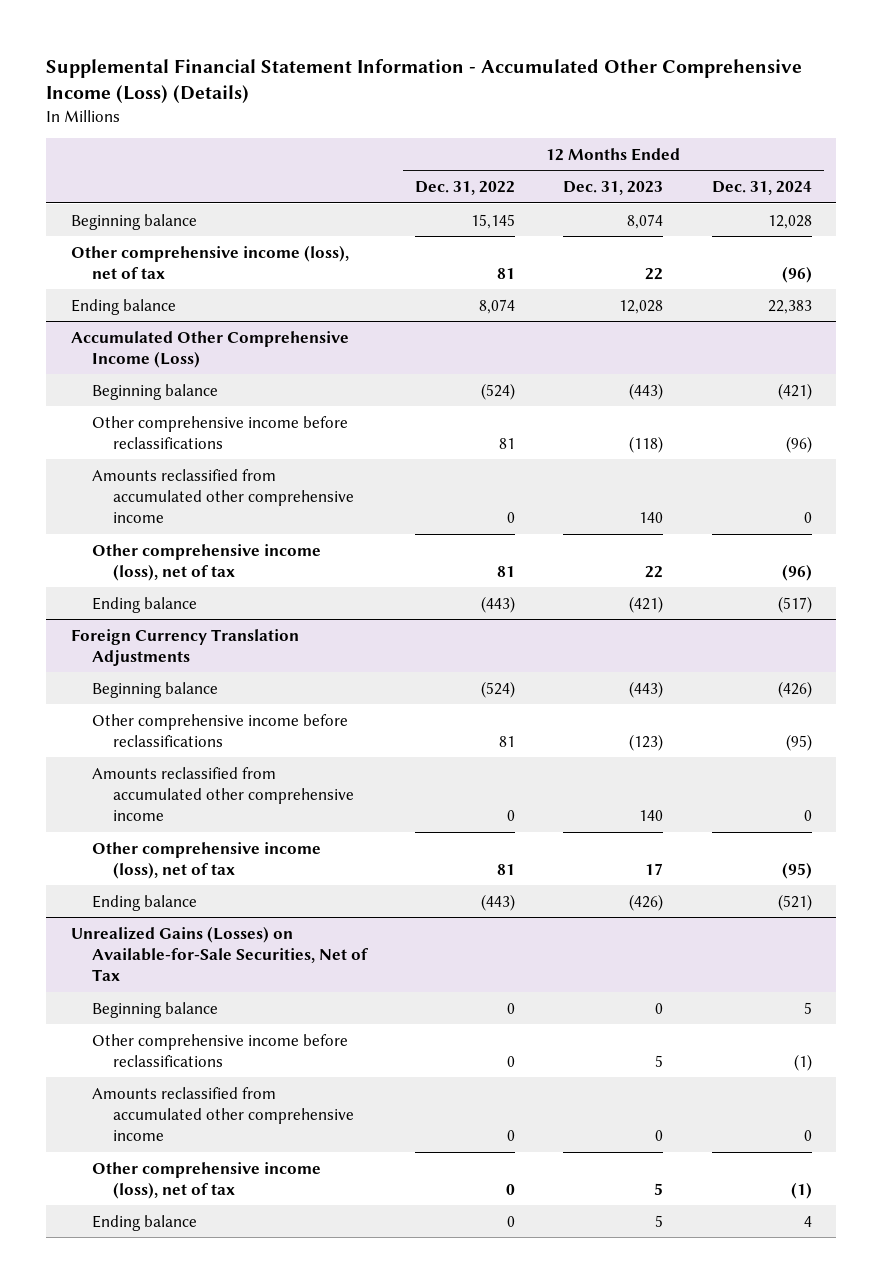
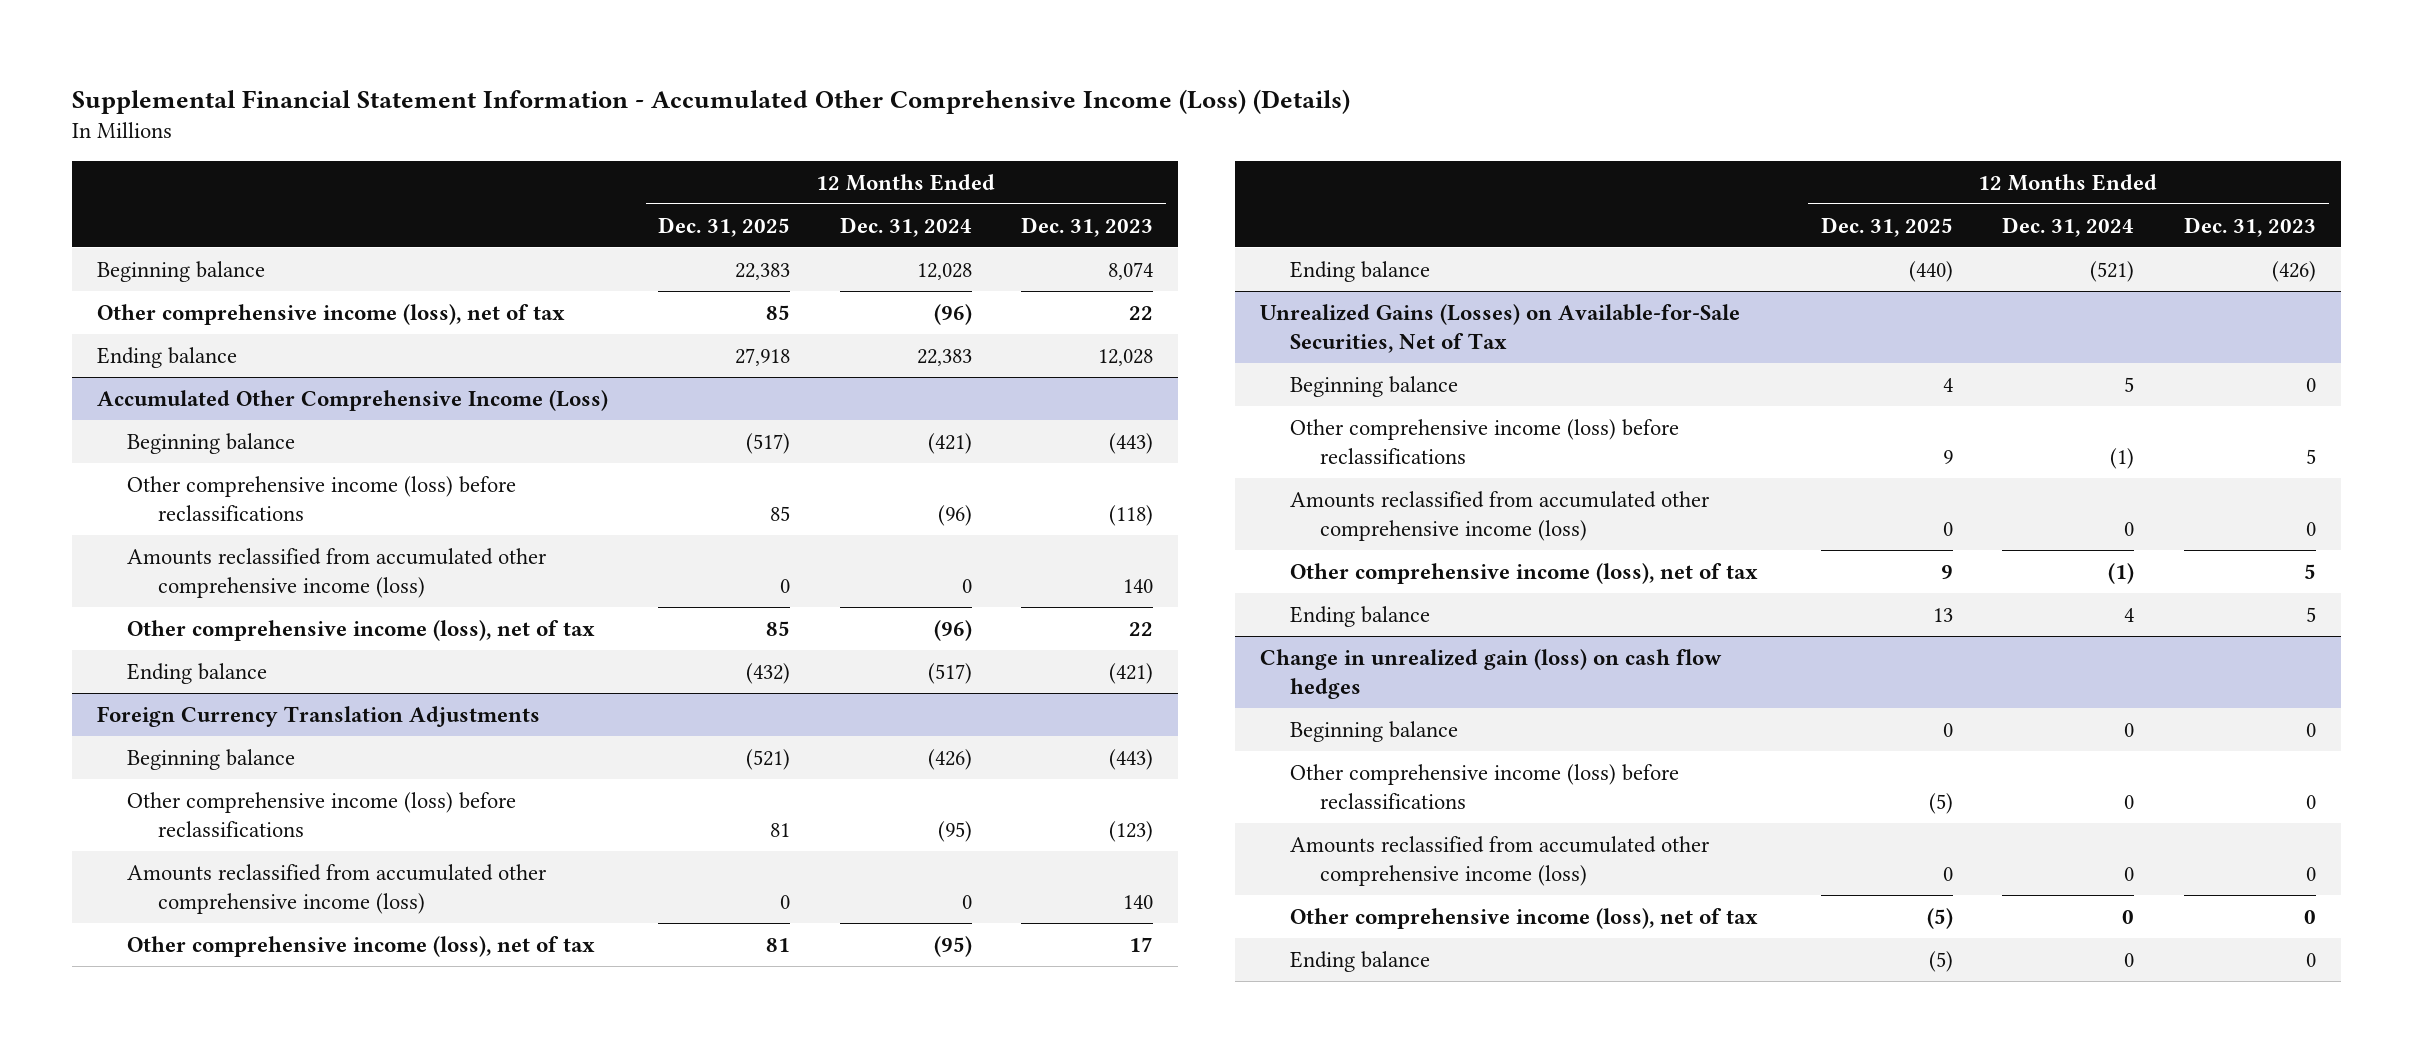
[414,181,515,196] Dec. 31, 2022 -> none
none -> [658,216,791,237] Dec. 31, 2025
[91,415,348,449] Other comprehensive income before reclassifications -> [127,475,517,522] Other comprehensive income (loss) before reclassifications
[91,468,354,524] Amounts reclassified from accumulated other comprehensive income -> [127,547,548,599] Amounts reclassified from accumulated other comprehensive income (loss)
[91,713,348,747] Other comprehensive income before reclassifications -> [127,791,517,838] Other comprehensive income (loss) before reclassifications
[91,766,354,822] Amounts reclassified from accumulated other comprehensive income -> [127,863,548,915] Amounts reclassified from accumulated other comprehensive income (loss)
[91,1033,348,1067] Other comprehensive income before reclassifications -> [1290,418,1680,465] Other comprehensive income (loss) before reclassifications
[91,1086,354,1142] Amounts reclassified from accumulated other comprehensive income -> [1290,490,1711,542] Amounts reclassified from accumulated other comprehensive income (loss)
none -> [1259,648,1722,700] Change in unrealized gain (loss) on cash flow hedges
none -> [1290,720,1459,742] Beginning balance
none -> [1290,763,1680,810] Other comprehensive income (loss) before reclassifications
none -> [1290,835,1711,887] Amounts reclassified from accumulated other comprehensive income (loss)
none -> [1290,907,1759,929] Other comprehensive income (loss), net of tax
none -> [1290,950,1431,972] Ending balance

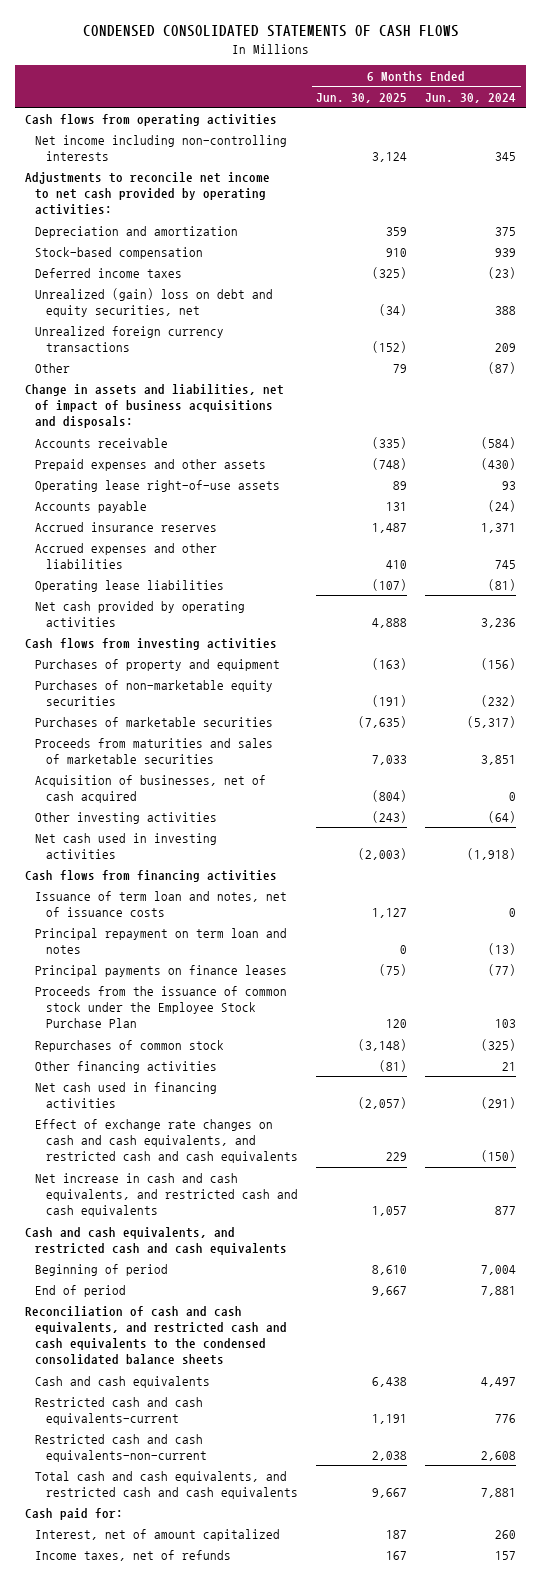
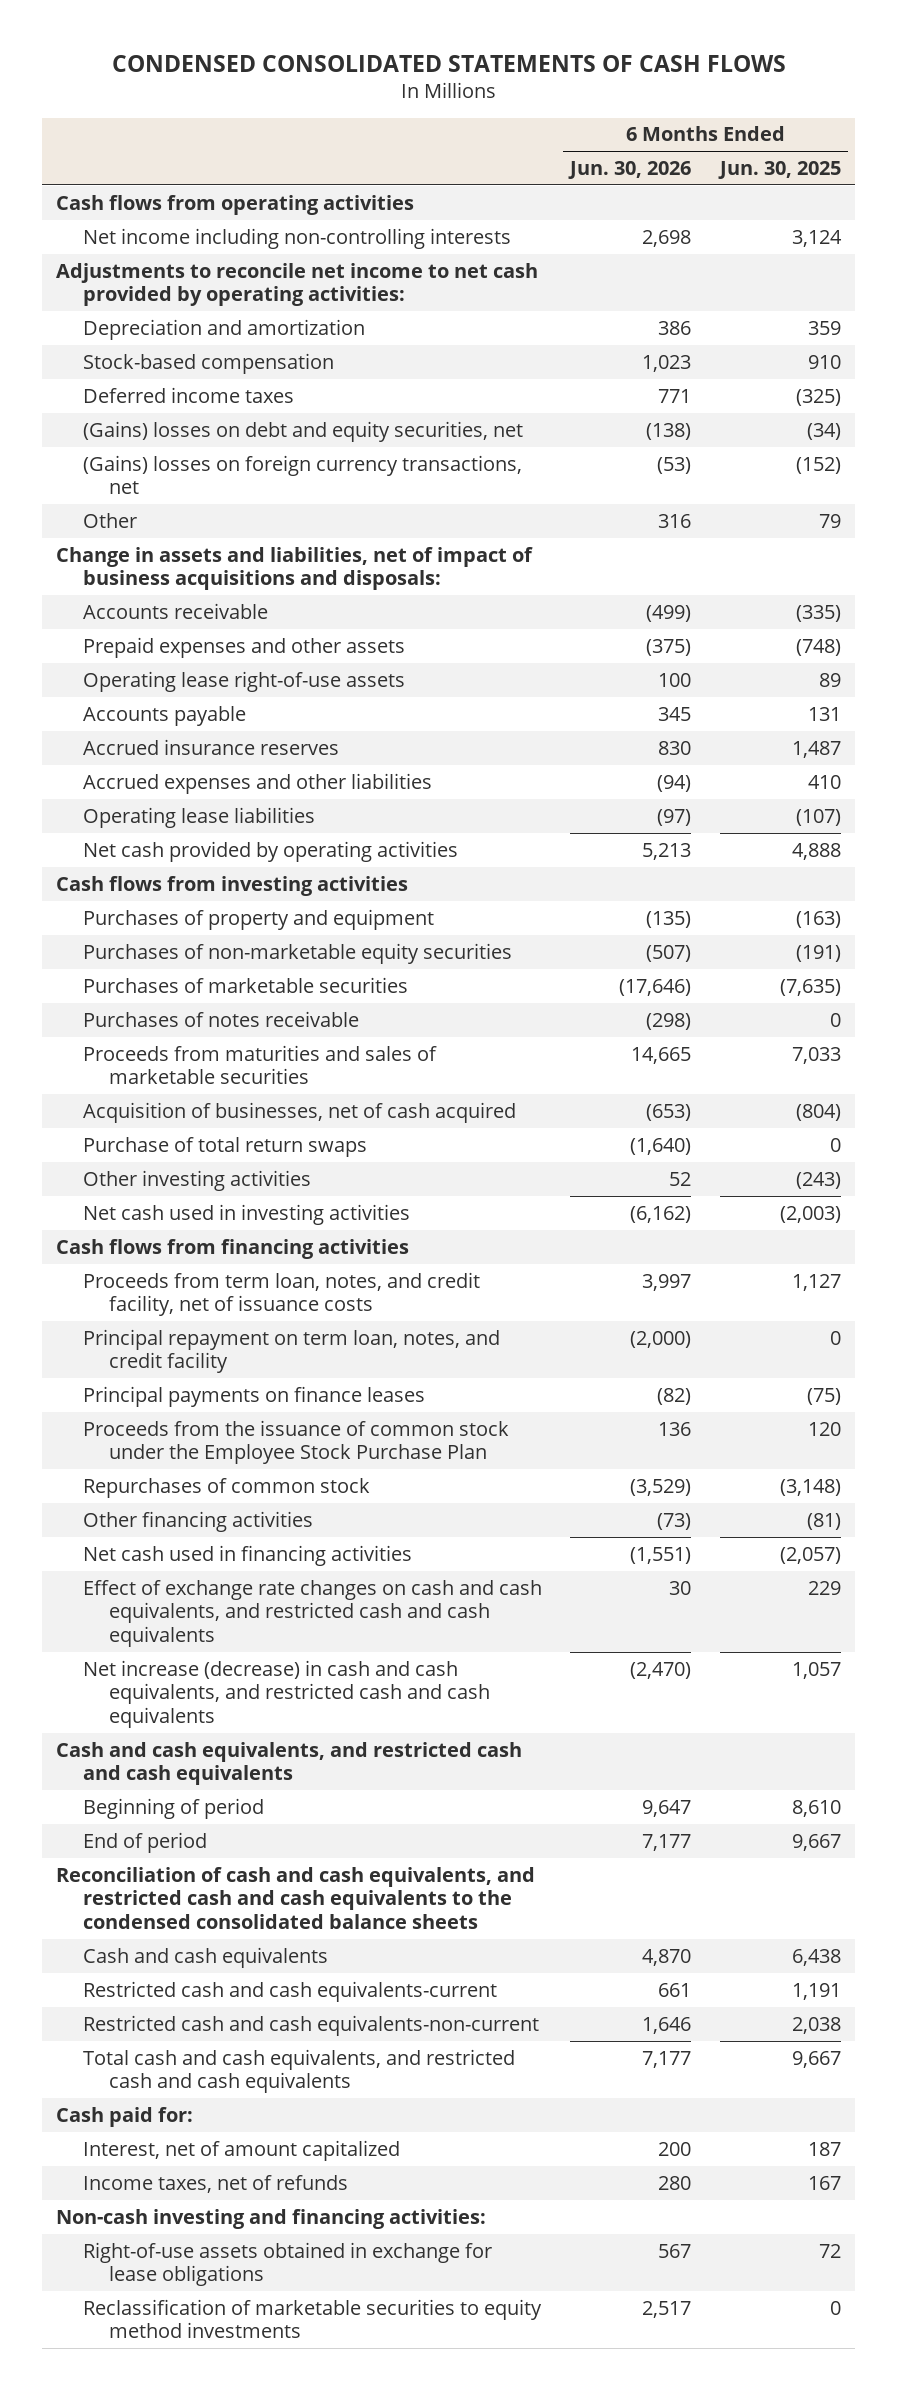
[425,92,517,103] Jun. 30, 2024 -> none
none -> [568,160,692,179] Jun. 30, 2026
[35,287,274,317] Unrealized (gain) loss on debt and equity securities, net -> [82,420,523,442] (Gains) losses on debt and equity securities, net
[35,325,225,352] Unrealized foreign currency transactions -> [82,454,522,495] (Gains) losses on foreign currency transactions, net
none -> [82,1010,359,1027] Purchases of notes receivable
none -> [82,1136,367,1157] Purchase of total return swaps
[35,890,288,917] Issuance of term loan and notes, net of issuance costs -> [82,1271,480,1317] Proceeds from term loan, notes, and credit facility, net of issuance costs
[35,927,288,954] Principal repayment on term loan and notes -> [82,1328,500,1374] Principal repayment on term loan, notes, and credit facility
[35,1172,298,1218] Net increase in cash and cash equivalents, and restricted cash and cash equivalents -> [82,1659,491,1728] Net increase (decrease) in cash and cash equivalents, and restricted cash and cash equivalents
none -> [56,2208,487,2229] Non-cash investing and financing activities:
none -> [82,2241,492,2287] Right-of-use assets obtained in exchange for lease obligations
none -> [82,2298,542,2339] Reclassification of marketable securities to equity method investments

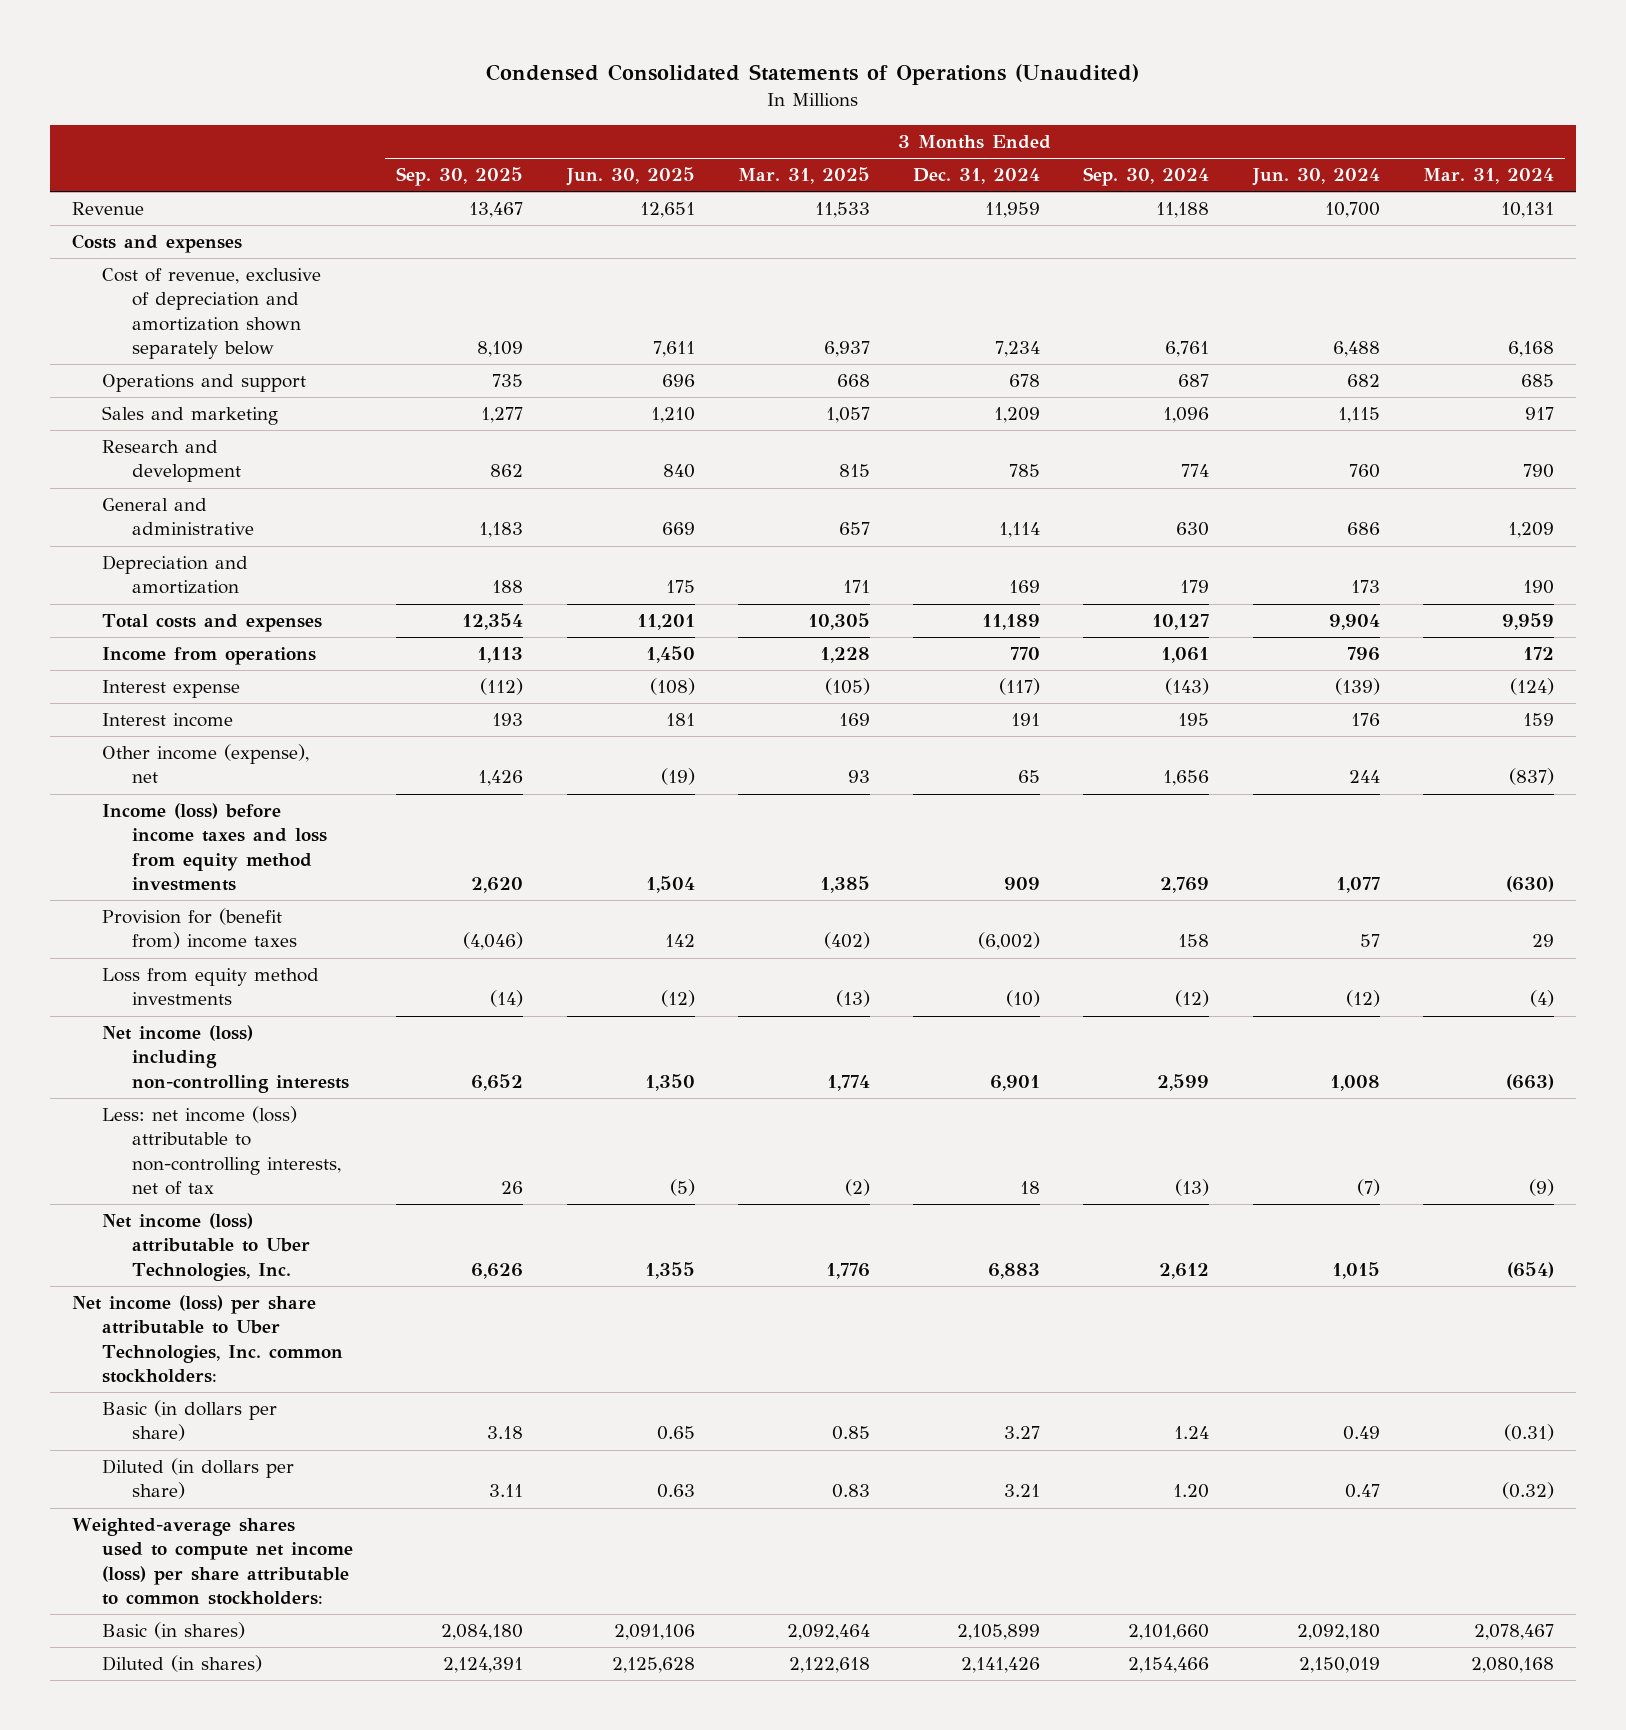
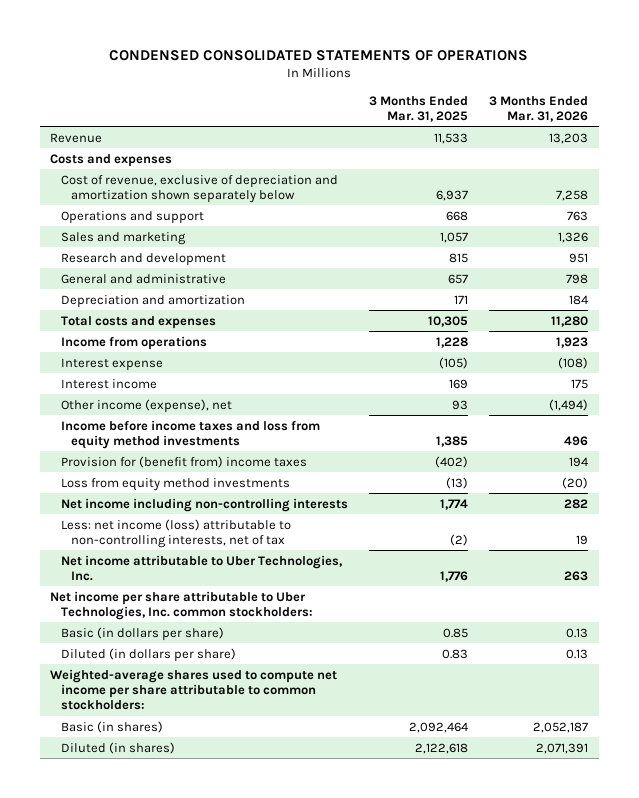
[486,64,1140,86] Condensed Consolidated Statements of Operations (Unaudited) -> [109,49,529,61] CONDENSED CONSOLIDATED STATEMENTS OF OPERATIONS
[396,167,524,187] Sep. 30, 2025 -> none
[565,167,695,187] Jun. 30, 2025 -> none
[913,168,1041,185] Dec. 31, 2024 -> none
[1083,167,1210,187] Sep. 30, 2024 -> none
[1251,168,1380,187] Jun. 30, 2024 -> none
[1422,168,1554,185] Mar. 31, 2024 -> none
none -> [489,95,589,122] 3 Months Ended Mar. 31, 2026
[101,803,327,891] Income (loss) before income taxes and loss from equity method investments -> [60,419,320,449] Income before income taxes and loss from equity method investments
[101,1025,349,1093] Net income (loss) including non-controlling interests -> [60,497,348,512] Net income including non-controlling interests
[101,1213,310,1281] Net income (loss) attributable to Uber Technologies, Inc. -> [60,554,342,581] Net income attributable to Uber Technologies, Inc.
[72,1295,343,1383] Net income (loss) per share attributable to Uber Technologies, Inc. common stockholders: -> [50,590,313,620] Net income per share attributable to Uber Technologies, Inc. common stockholders:
[72,1518,353,1605] Weighted-average shares used to compute net income (loss) per share attributable to common stockholders: -> [50,668,338,710] Weighted-average shares used to compute net income per share attributable to common stockholders:

